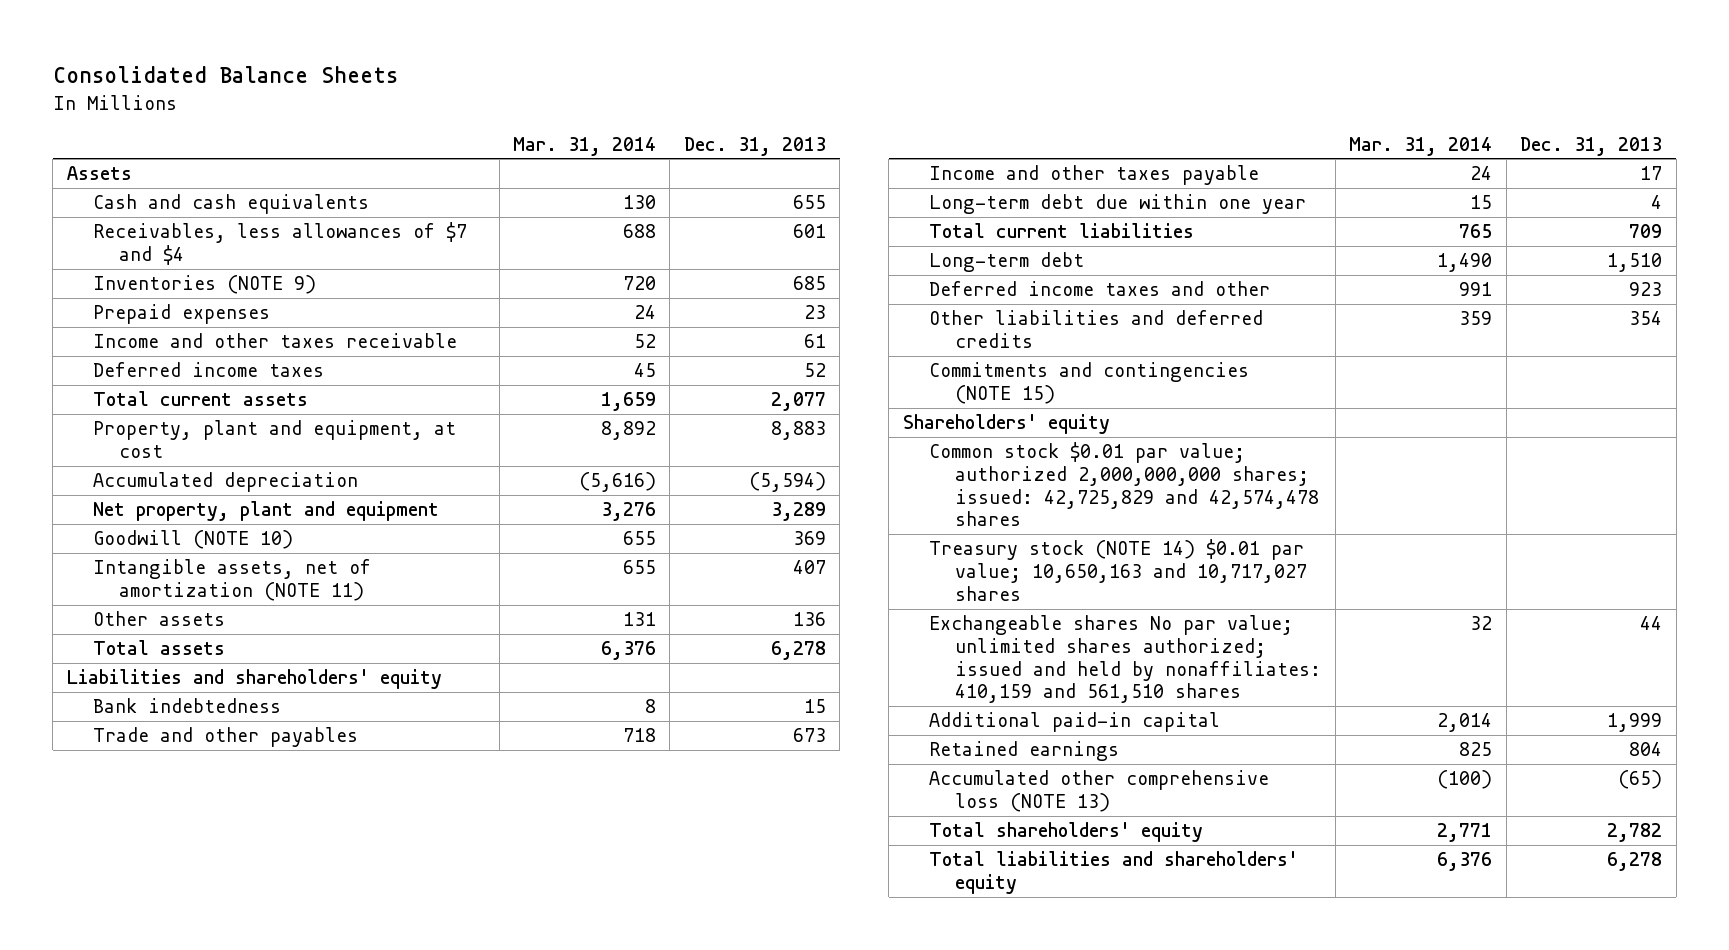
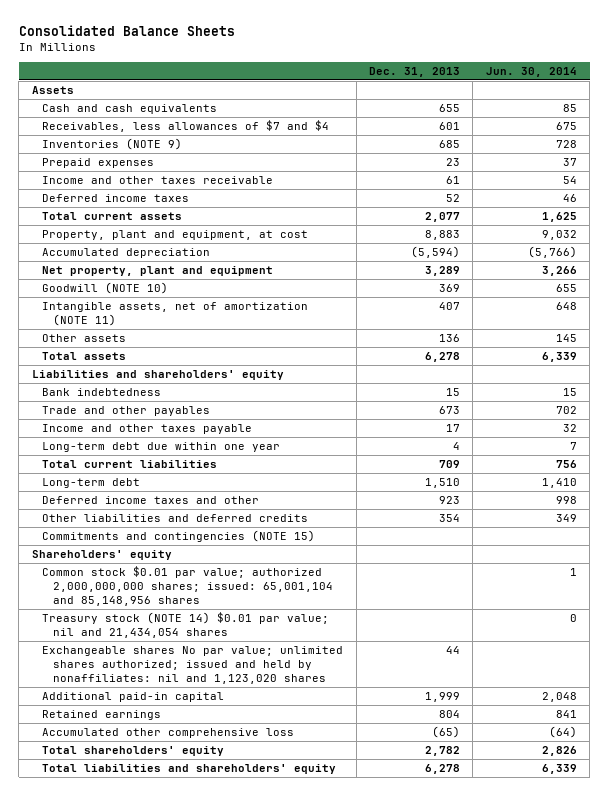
[513,136,657,156] Mar. 31, 2014 -> none
none -> [485,66,577,77] Jun. 30, 2014
[929,442,1320,527] Common stock $0.01 par value; authorized 2,000,000,000 shares; issued: 42,725,829 and 42,574,478 shares -> [42,565,334,607] Common stock $0.01 par value; authorized 2,000,000,000 shares; issued: 65,001,104 and 85,148,956 shares
[929,539,1308,601] Treasury stock (NOTE 14) $0.01 par value; 10,650,163 and 10,717,027 shares -> [42,611,330,638] Treasury stock (NOTE 14) $0.01 par value; nil and 21,434,054 shares
[929,615,1322,704] Exchangeable shares No par value; unlimited shares authorized; issued and held by nonaffiliates: 410,159 and 561,510 shares -> [42,645,344,685] Exchangeable shares No par value; unlimited shares authorized; issued and held by nonaffiliates: nil and 1,123,020 shares
[929,770,1270,813] Accumulated other comprehensive loss (NOTE 13) -> [42,727,295,738] Accumulated other comprehensive loss

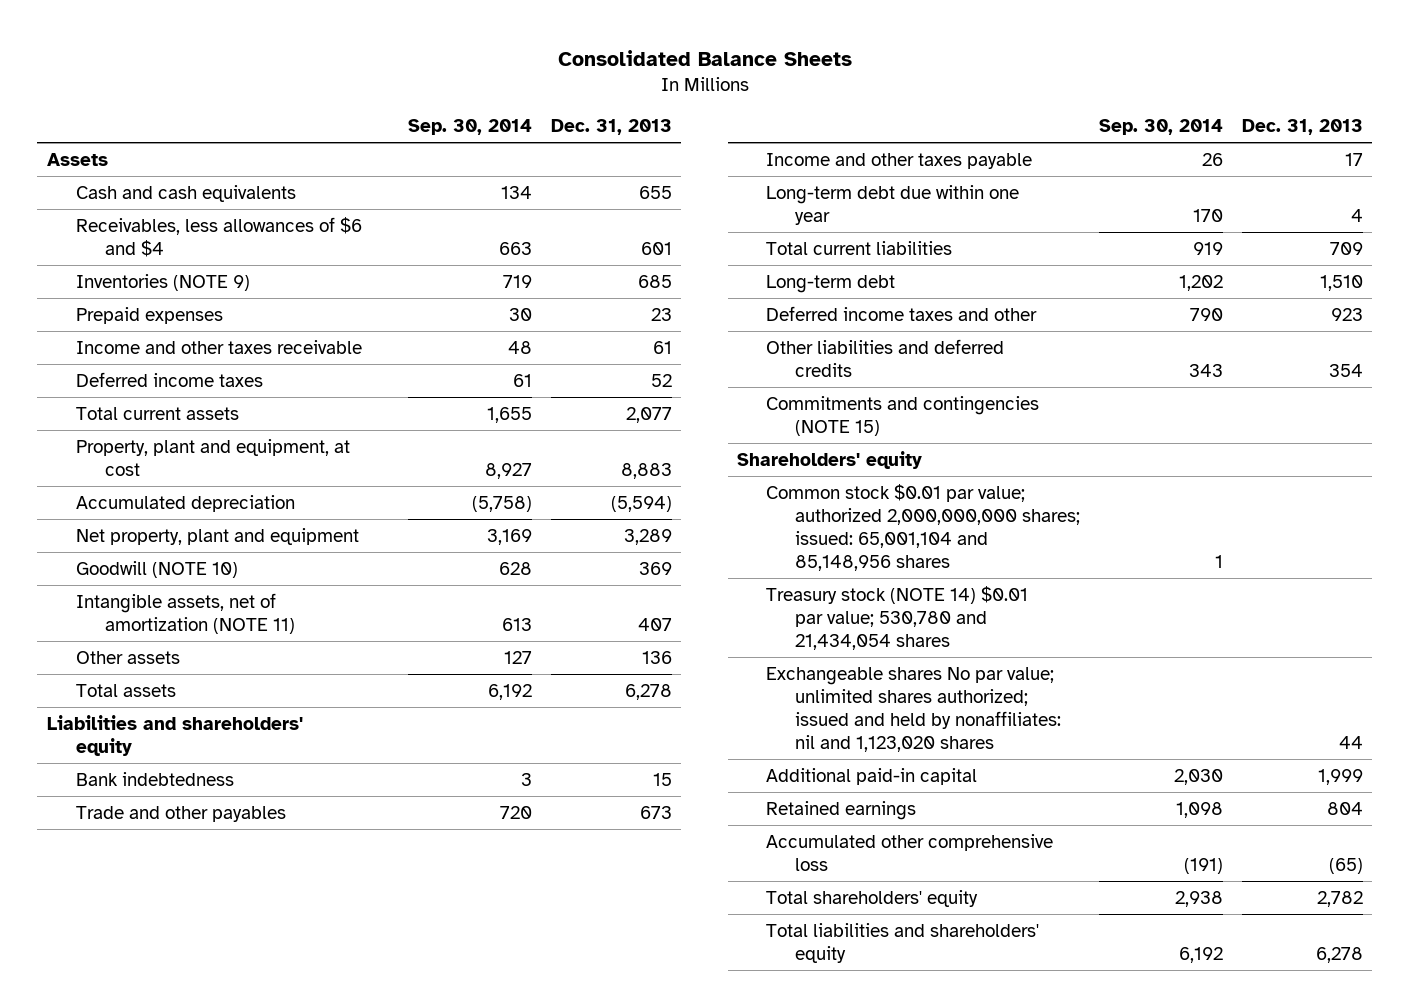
[485,66,577,77] Jun. 30, 2014 -> none
none -> [408,119,533,136] Sep. 30, 2014
[42,119,330,132] Receivables, less allowances of $7 and $4 -> [75,216,362,257] Receivables, less allowances of $6 and $4
[42,611,330,638] Treasury stock (NOTE 14) $0.01 par value; nil and 21,434,054 shares -> [766,585,1029,650] Treasury stock (NOTE 14) $0.01 par value; 530,780 and 21,434,054 shares

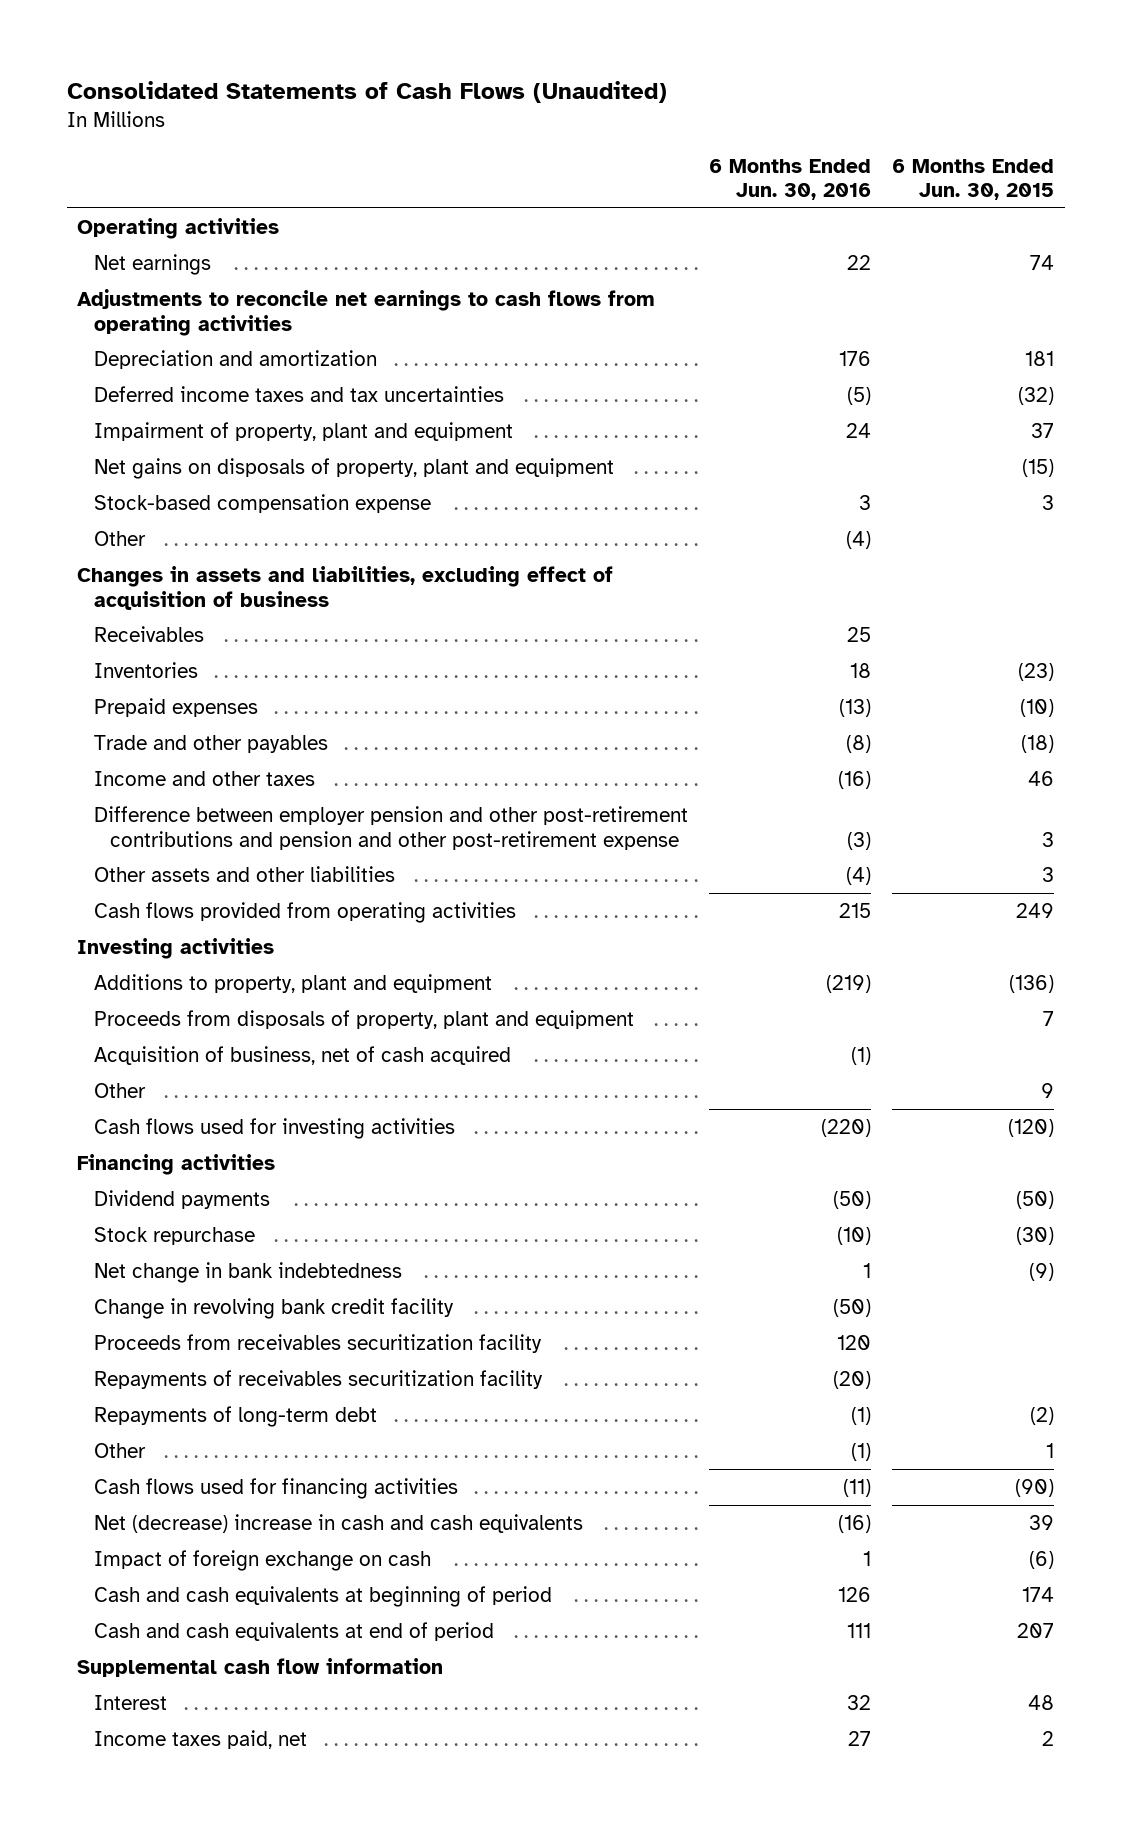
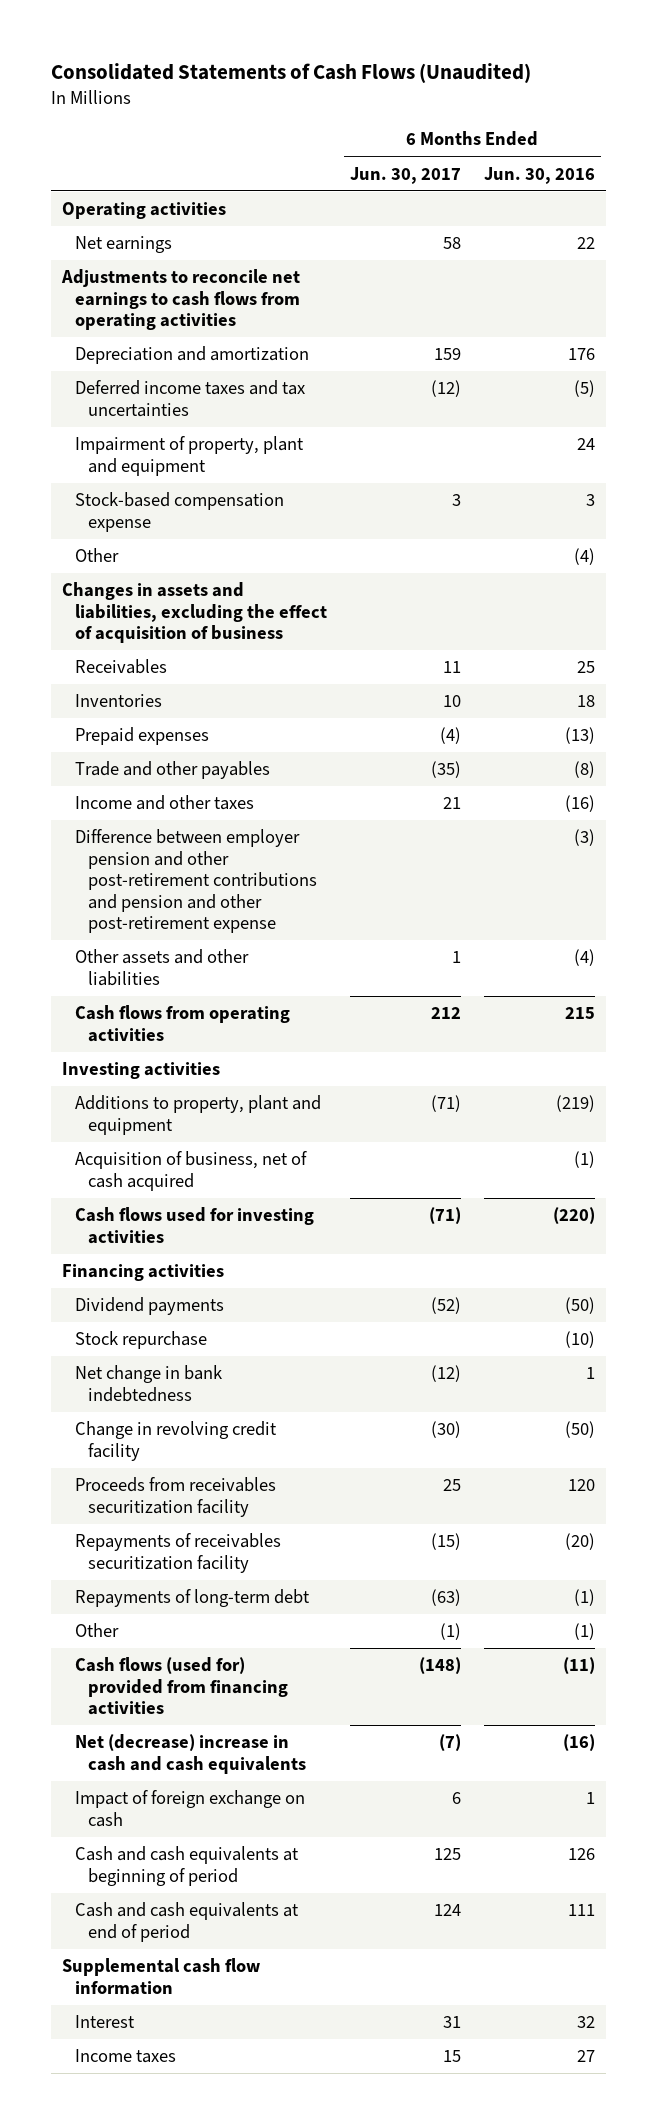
[892,158,1055,201] 6 Months Ended Jun. 30, 2015 -> none
none -> [350,166,462,184] Jun. 30, 2017
[93,457,614,479] Net gains on disposals of property, plant and equipment -> none
[77,565,614,610] Changes in assets and liabilities, excluding effect of acquisition of business -> [62,582,328,644] Changes in assets and liabilities, excluding the effect of acquisition of business
[93,901,516,923] Cash flows provided from operating activities -> [75,1005,291,1042] Cash flows from operating activities
[93,1009,634,1029] Proceeds from disposals of property, plant and equipment -> none
[93,1082,146,1098] Other -> none
[93,1297,454,1319] Change in revolving bank credit facility -> [75,1421,278,1461] Change in revolving credit facility
[93,1477,458,1499] Cash flows used for financing activities -> [75,1657,289,1716] Cash flows (used for) provided from financing activities
[93,1729,307,1749] Income taxes paid, net -> [75,2049,177,2064] Income taxes

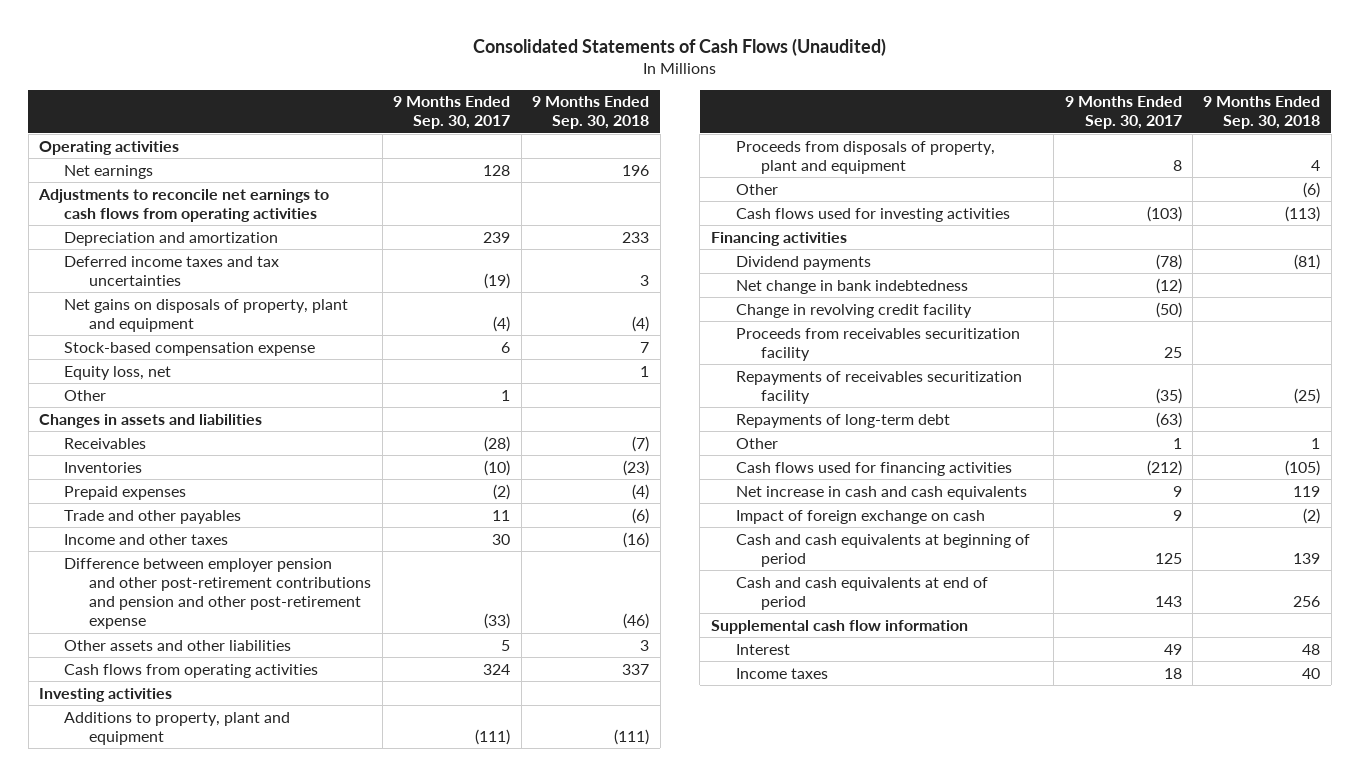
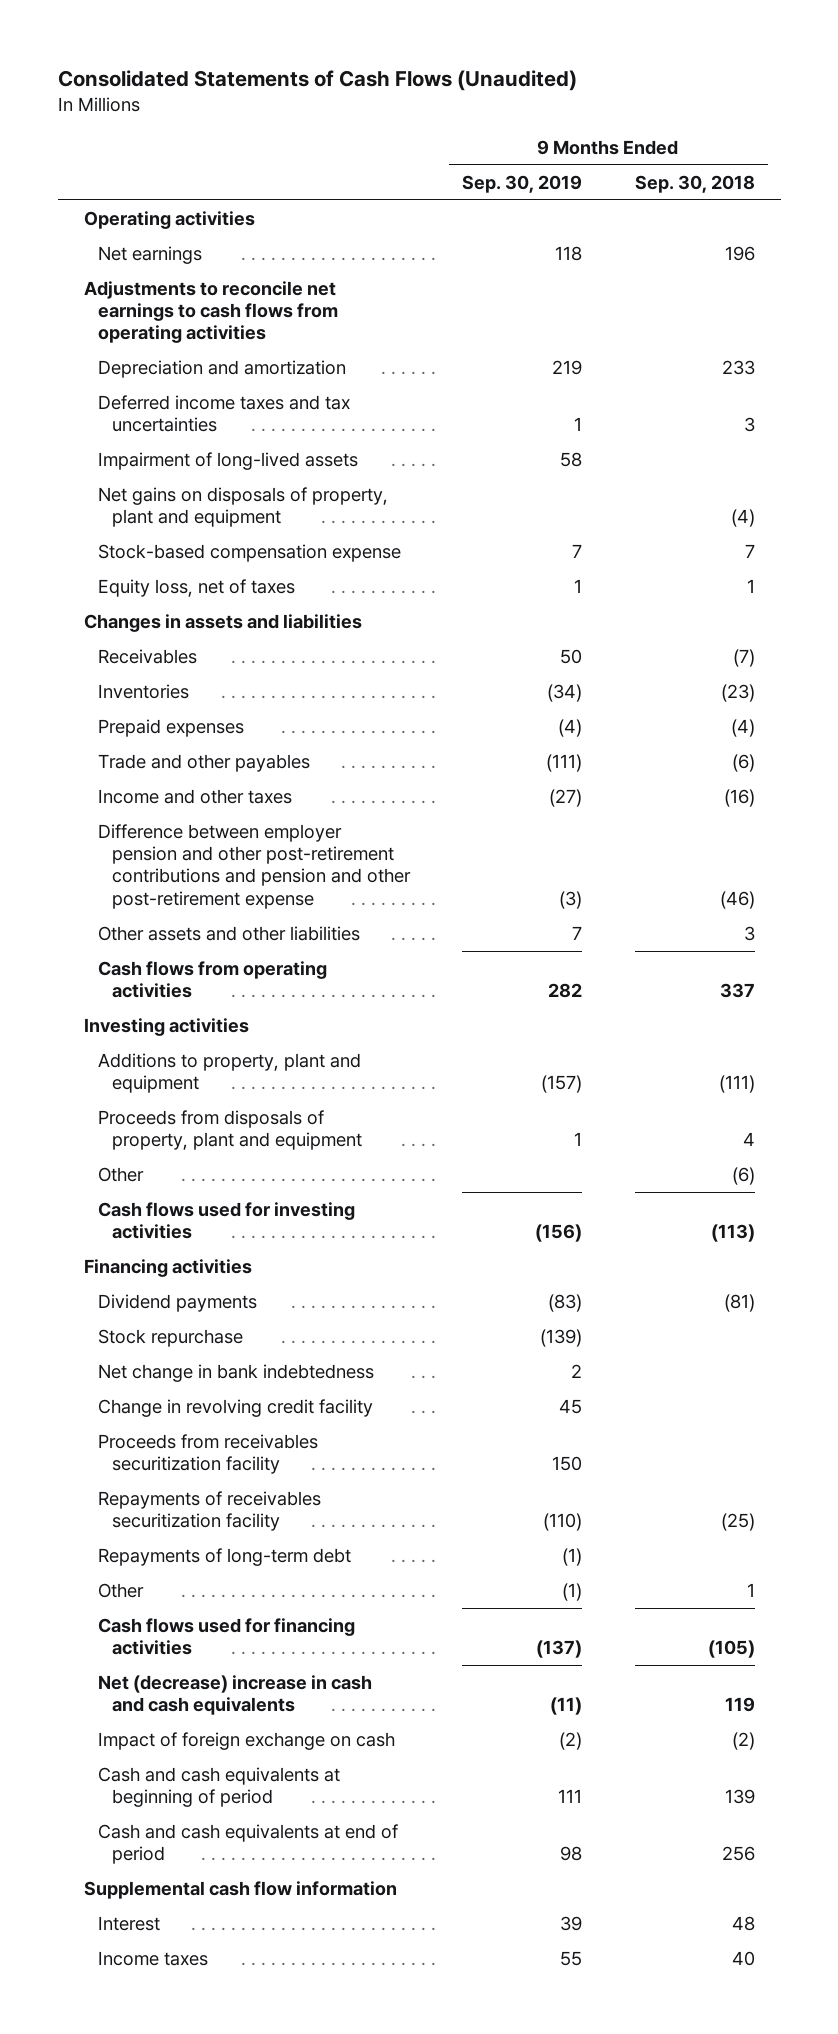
[393,96,511,130] 9 Months Ended Sep. 30, 2017 -> none
none -> [462,174,583,193] Sep. 30, 2019
none -> [97,452,358,471] Impairment of long-lived assets
[64,389,107,401] Other -> none
[64,365,172,380] Equity loss, net -> [97,579,295,598] Equity loss, net of taxes
none -> [97,1329,243,1348] Stock repurchase
[735,485,1027,500] Net increase in cash and cash equivalents -> [97,1675,372,1716] Net (decrease) increase in cash and cash equivalents

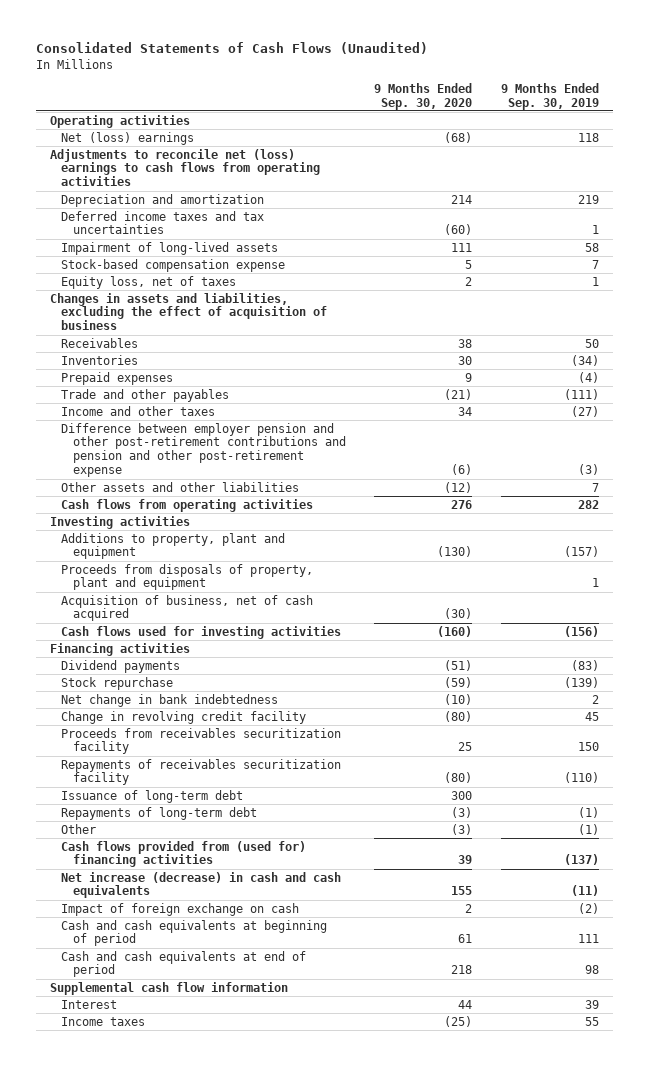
[634,174,755,193] Sep. 30, 2018 -> none
none -> [374,82,473,110] 9 Months Ended Sep. 30, 2020
[97,246,202,265] Net earnings -> [61,131,195,145] Net (loss) earnings
[83,281,338,344] Adjustments to reconcile net earnings to cash flows from operating activities -> [49,148,321,187] Adjustments to reconcile net (loss) earnings to cash flows from operating activities
[97,487,388,528] Net gains on disposals of property, plant and equipment -> none
[83,614,362,633] Changes in assets and liabilities -> [49,292,328,331] Changes in assets and liabilities, excluding the effect of acquisition of business
[97,1167,144,1183] Other -> none
none -> [61,594,314,622] Acquisition of business, net of cash acquired
none -> [61,789,244,803] Issuance of long-term debt
[97,1618,355,1656] Cash flows used for financing activities -> [61,840,307,868] Cash flows provided from (used for) financing activities
[97,1675,372,1716] Net (decrease) increase in cash and cash equivalents -> [61,871,342,899] Net increase (decrease) in cash and cash equivalents

